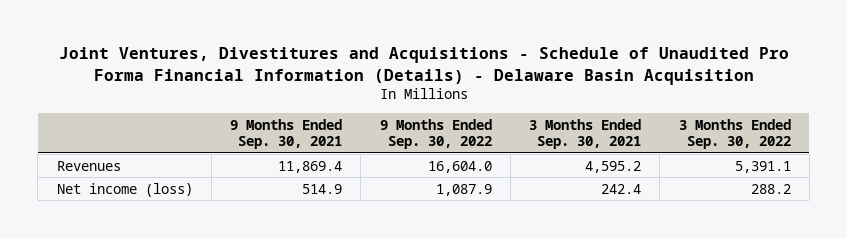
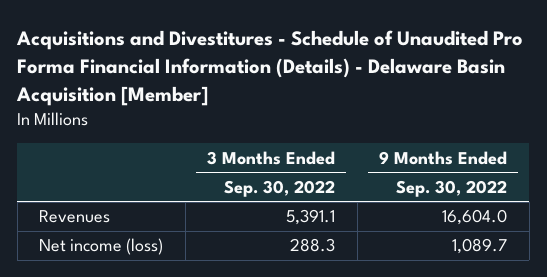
[58,47,789,85] Joint Ventures, Divestitures and Acquisitions - Schedule of Unaudited Pro Forma Financial Information (Details) - Delaware Basin Acquisition -> [16,30,524,106] Acquisitions and Divestitures - Schedule of Unaudited Pro Forma Financial Information (Details) - Delaware Basin Acquisition [Member]
[230,118,343,150] 9 Months Ended Sep. 30, 2021 -> none
[529,118,642,150] 3 Months Ended Sep. 30, 2021 -> none
[435,183,492,196] 1,087.9 -> [452,238,508,255] 1,089.7
[750,183,791,194] 288.2 -> [290,238,336,253] 288.3

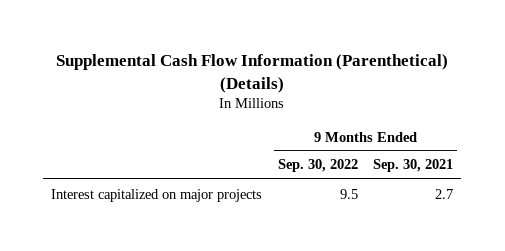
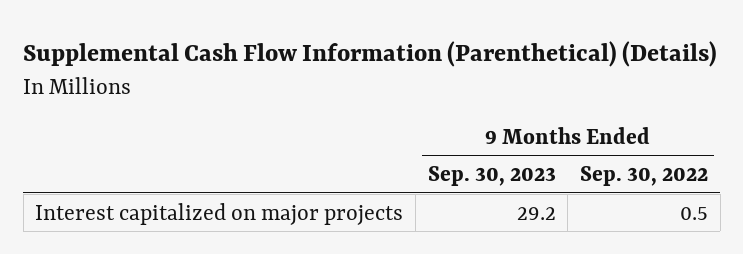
[373,159,454,173] Sep. 30, 2021 -> none
none -> [427,165,556,186] Sep. 30, 2023
[339,188,358,199] 9.5 -> [679,206,708,220] 0.5

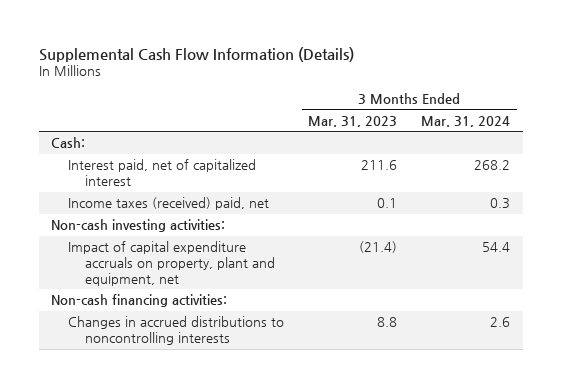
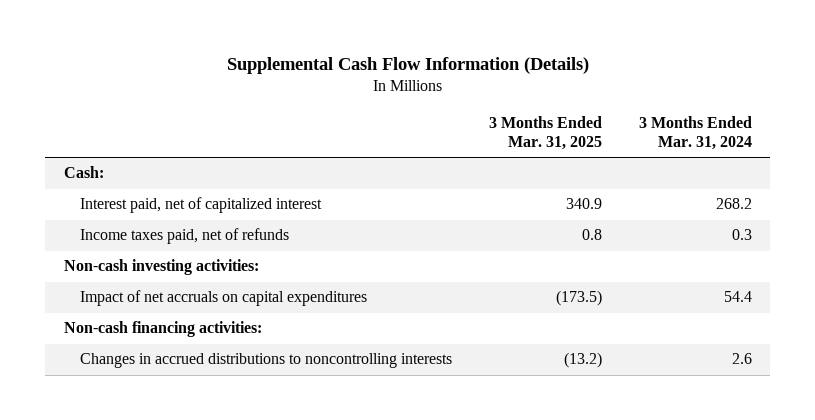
[308,115,398,127] Mar. 31, 2023 -> none
none -> [488,115,602,151] 3 Months Ended Mar. 31, 2025
[68,197,270,211] Income taxes (received) paid, net -> [79,228,289,245] Income taxes paid, net of refunds
[68,241,275,286] Impact of capital expenditure accruals on property, plant and equipment, net -> [79,290,367,307] Impact of net accruals on capital expenditures

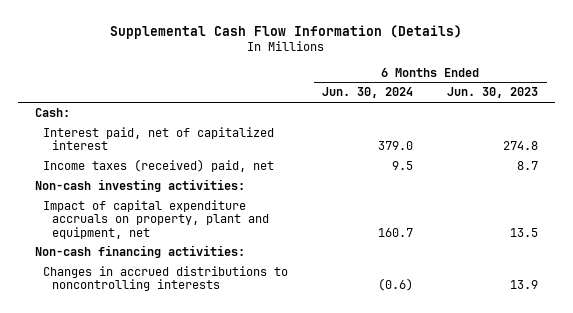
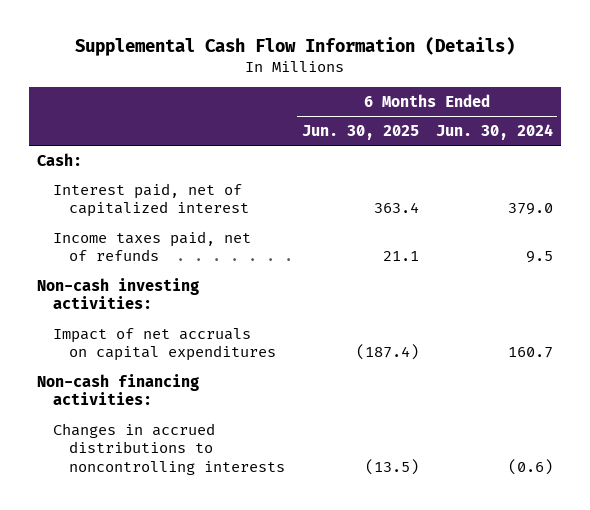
[447,87,539,99] Jun. 30, 2023 -> none
none -> [301,124,419,140] Jun. 30, 2025
[43,159,275,173] Income taxes (received) paid, net -> [53,230,252,262] Income taxes paid, net of refunds
[43,200,270,239] Impact of capital expenditure accruals on property, plant and equipment, net -> [53,327,276,362] Impact of net accruals on capital expenditures

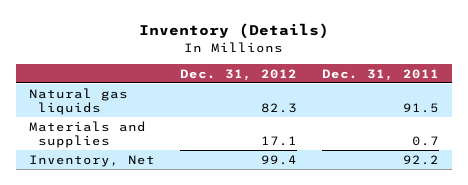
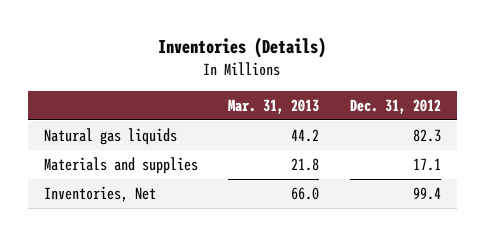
[139,23,330,40] Inventory (Details) -> [158,37,327,59] Inventories (Details)
[322,68,440,81] Dec. 31, 2011 -> none
none -> [228,98,320,114] Mar. 31, 2013
[29,154,156,167] Inventory, Net -> [43,185,156,202] Inventories, Net

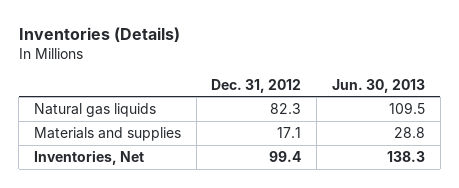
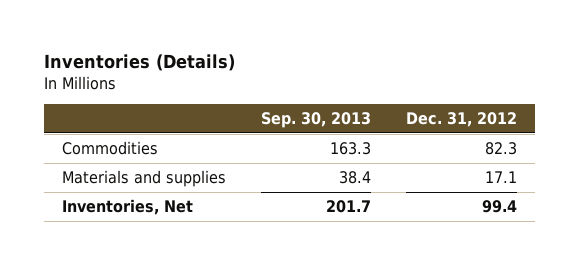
[331,78,425,93] Jun. 30, 2013 -> none
none -> [260,112,371,129] Sep. 30, 2013
[33,102,156,117] Natural gas liquids -> [61,140,158,155] Commodities

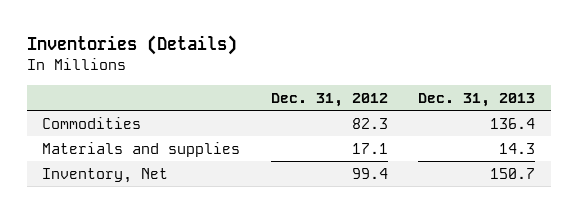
[260,112,371,129] Sep. 30, 2013 -> none
none -> [418,92,536,107] Dec. 31, 2013
[61,198,193,215] Inventories, Net -> [42,167,169,183] Inventory, Net

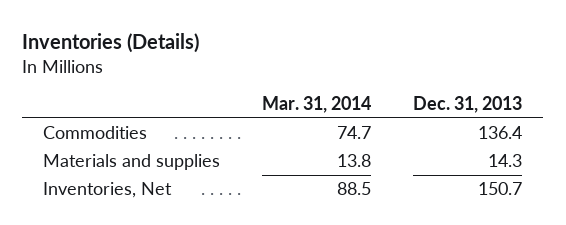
[270,92,388,107] Dec. 31, 2012 -> none
none -> [262,96,372,114] Mar. 31, 2014
[42,167,169,183] Inventory, Net -> [43,182,173,199] Inventories, Net

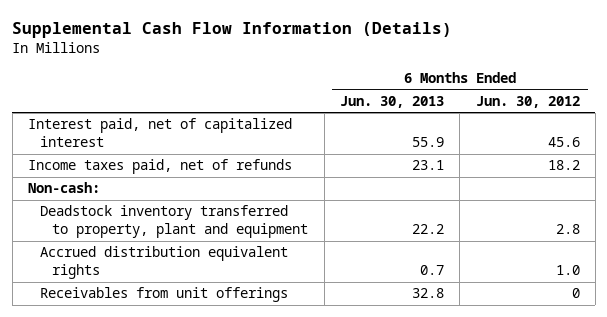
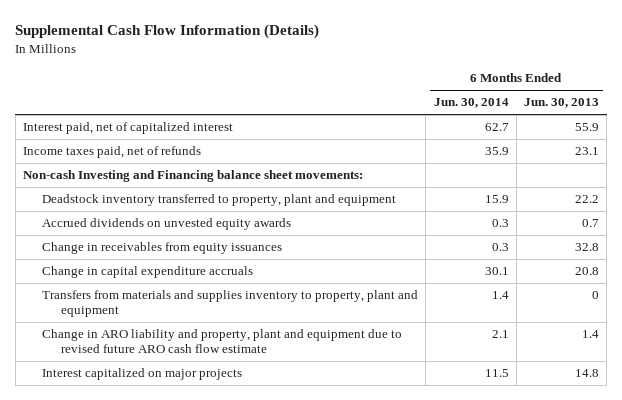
[475,96,580,109] Jun. 30, 2012 -> none
none -> [433,98,509,109] Jun. 30, 2014
[27,182,100,194] Non-cash: -> none
none -> [22,170,363,183] Non-cash Investing and Financing balance sheet movements:
[40,246,289,280] Accrued distribution equivalent rights -> [41,218,291,231] Accrued dividends on unvested equity awards
[40,287,289,303] Receivables from unit offerings -> [41,242,282,255] Change in receivables from equity issuances
none -> [41,266,253,279] Change in capital expenditure accruals
none -> [41,290,418,318] Transfers from materials and supplies inventory to property, plant and equipment
none -> [41,329,402,354] Change in ARO liability and property, plant and equipment due to revised future ARO cash flow estimate
none -> [41,368,242,381] Interest capitalized on major projects

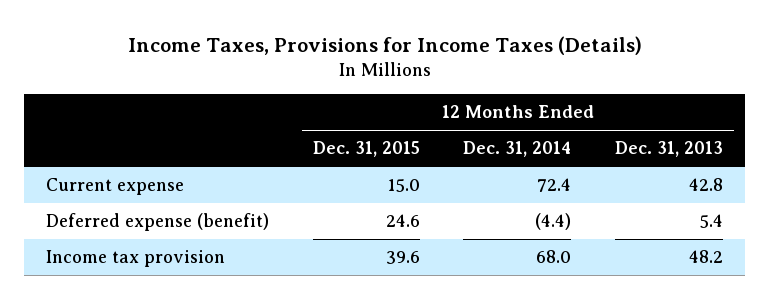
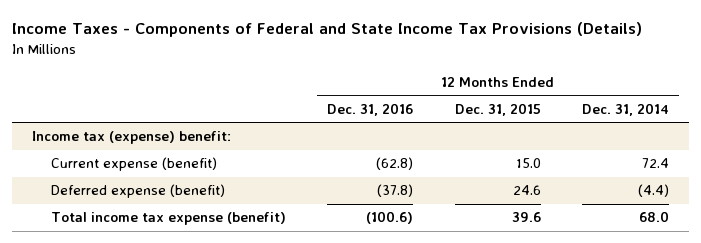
[127,35,642,55] Income Taxes, Provisions for Income Taxes (Details) -> [11,22,642,38] Income Taxes - Components of Federal and State Income Tax Provisions (Details)
[615,141,724,158] Dec. 31, 2013 -> none
none -> [327,102,414,116] Dec. 31, 2016
none -> [32,131,232,145] Income tax (expense) benefit:
[45,178,184,196] Current expense -> [50,157,217,172] Current expense (benefit)
[45,250,225,268] Income tax provision -> [50,212,286,226] Total income tax expense (benefit)

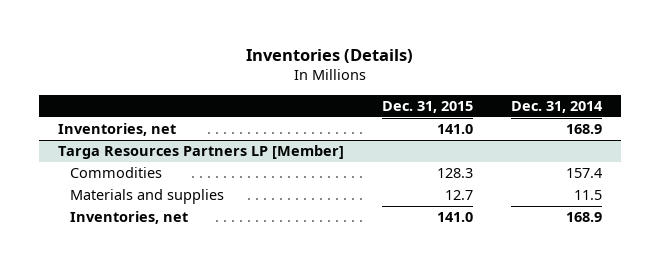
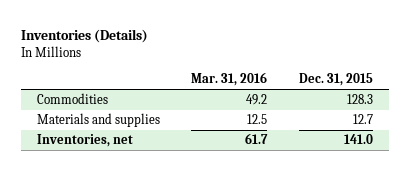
[511,100,604,113] Dec. 31, 2014 -> none
none -> [191,72,268,87] Mar. 31, 2016
[57,123,176,137] Inventories, net -> none
[57,145,344,160] Targa Resources Partners LP [Member] -> none

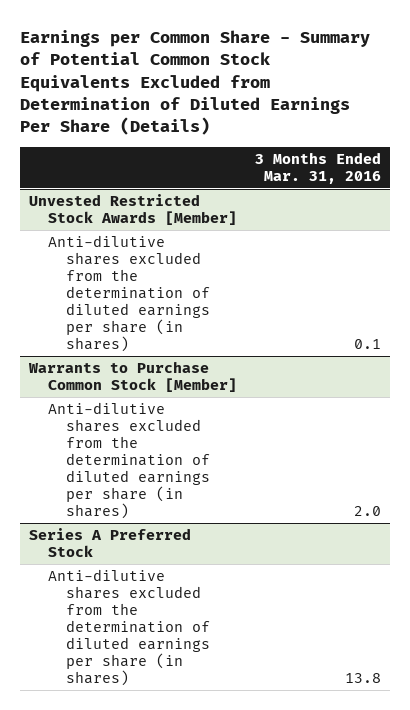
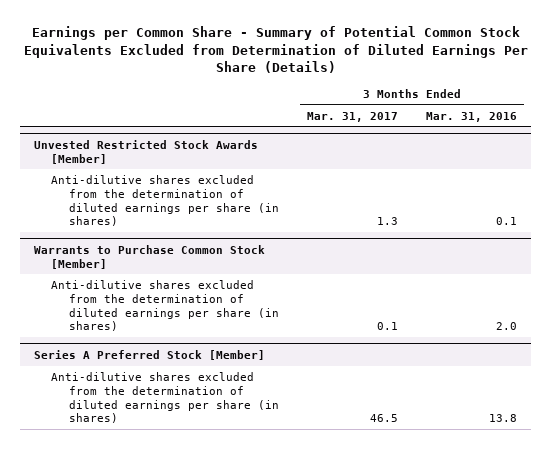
none -> [306,111,398,122] Mar. 31, 2017
[29,528,192,557] Series A Preferred Stock -> [34,349,266,360] Series A Preferred Stock [Member]

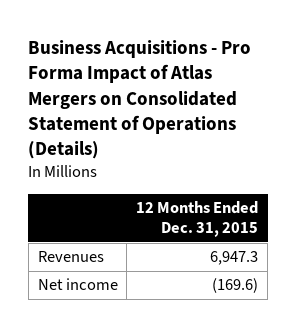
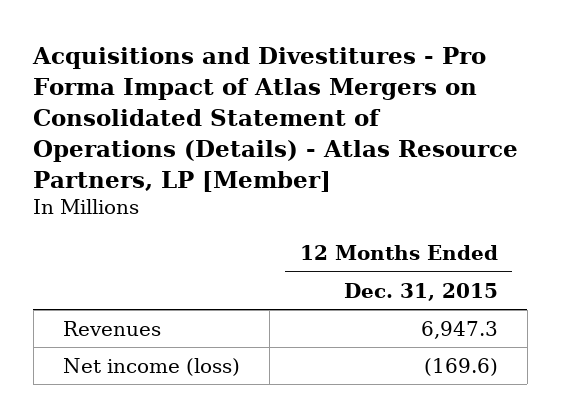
[28,39,252,160] Business Acquisitions - Pro Forma Impact of Atlas Mergers on Consolidated Statement of Operations (Details) -> [32,47,519,192] Acquisitions and Divestitures - Pro Forma Impact of Atlas Mergers on Consolidated Statement of Operations (Details) - Atlas Resource Partners, LP [Member]
[37,278,118,291] Net income -> [63,357,241,376] Net income (loss)

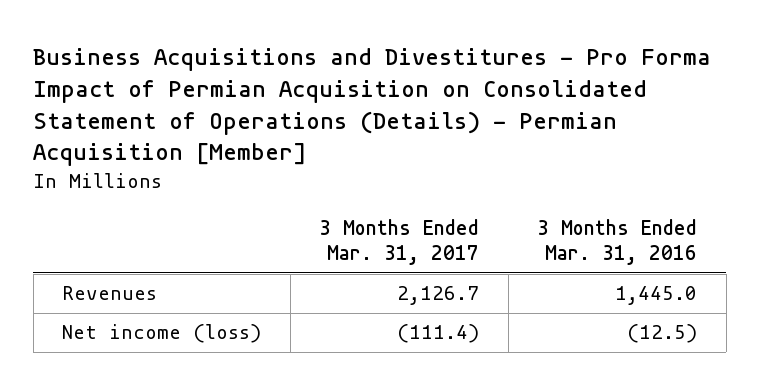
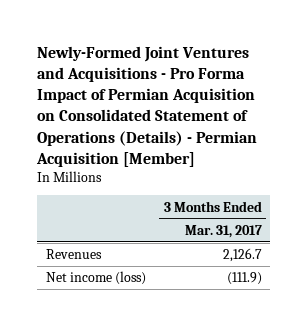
[33,47,712,167] Business Acquisitions and Divestitures - Pro Forma Impact of Permian Acquisition on Consolidated Statement of Operations (Details) - Permian Acquisition [Member] -> [36,46,258,167] Newly-Formed Joint Ventures and Acquisitions - Pro Forma Impact of Permian Acquisition on Consolidated Statement of Operations (Details) - Permian Acquisition [Member]
[537,219,698,266] 3 Months Ended Mar. 31, 2016 -> none
[397,324,480,344] (111.4) -> [226,272,262,286] (111.9)

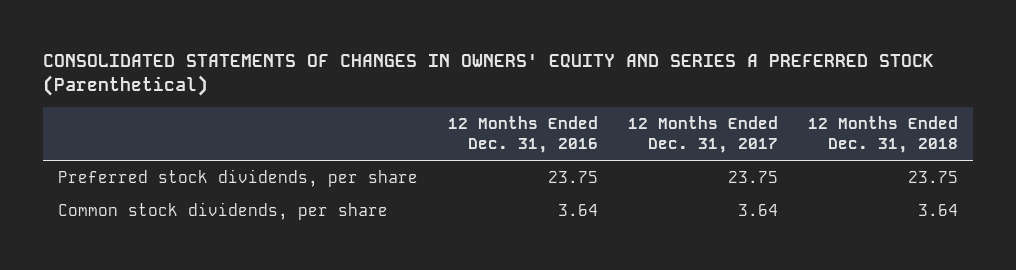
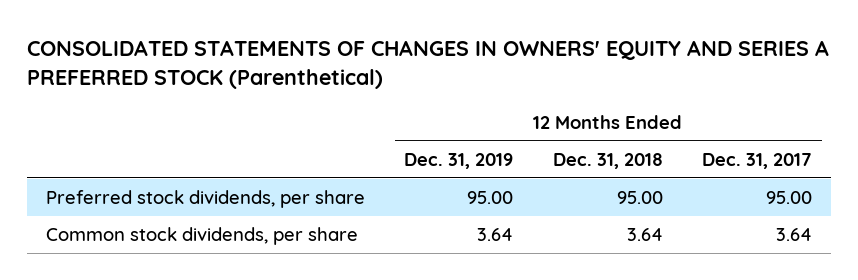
[447,115,598,154] 12 Months Ended Dec. 31, 2016 -> none
none -> [404,152,514,169] Dec. 31, 2019
[727,170,778,183] 23.75 -> [765,191,812,205] 95.00
[908,170,959,183] 23.75 -> [616,191,663,205] 95.00

